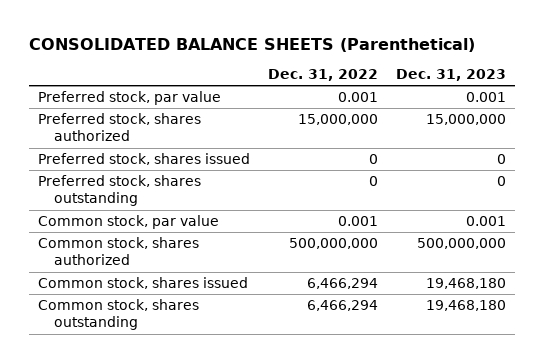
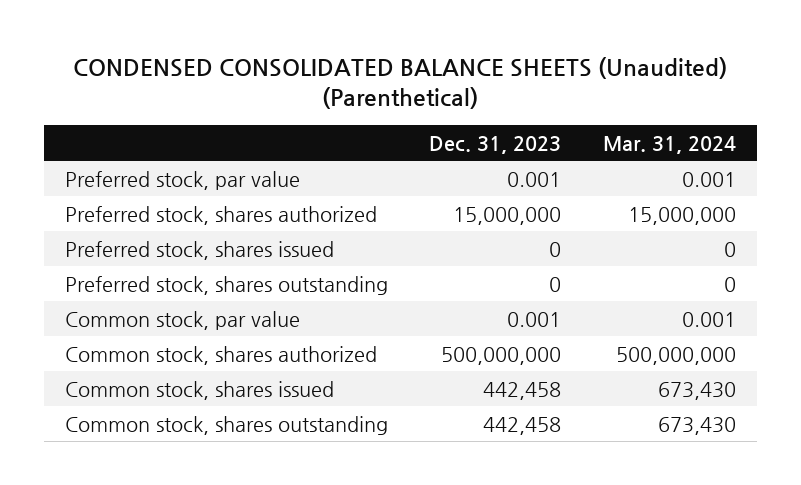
[28,37,475,52] CONSOLIDATED BALANCE SHEETS (Parenthetical) -> [73,56,728,110] CONDENSED CONSOLIDATED BALANCE SHEETS (Unaudited) (Parenthetical)
[268,68,379,81] Dec. 31, 2022 -> none
none -> [602,135,736,154] Mar. 31, 2024
[426,278,507,290] 19,468,180 -> [483,381,562,400] 442,458
[426,300,507,312] 19,468,180 -> [483,416,562,435] 442,458

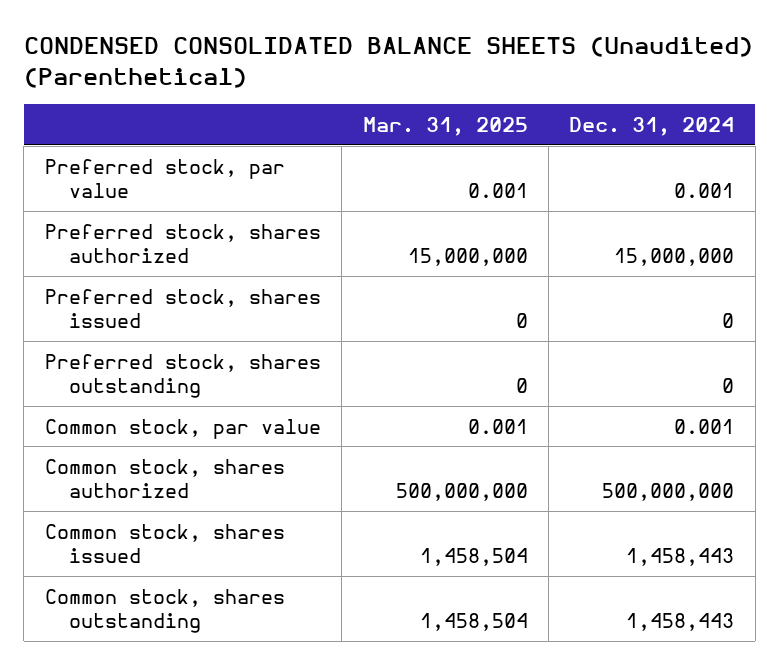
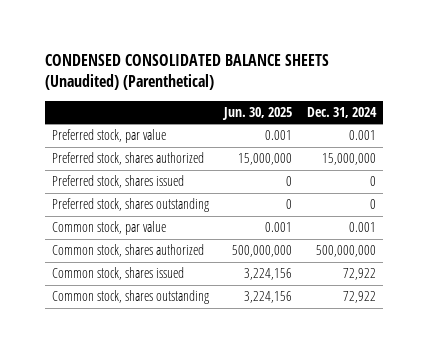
[362,116,528,136] Mar. 31, 2025 -> none
none -> [221,106,292,120] Jun. 30, 2025
[626,548,735,567] 1,458,443 -> [342,268,376,281] 72,922
[626,613,735,632] 1,458,443 -> [342,291,376,304] 72,922

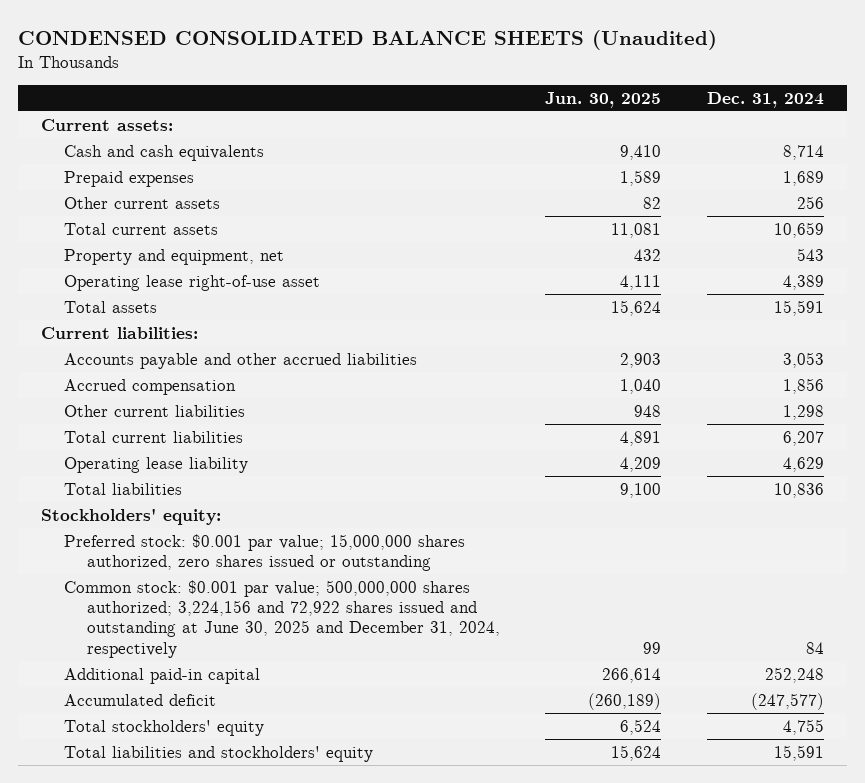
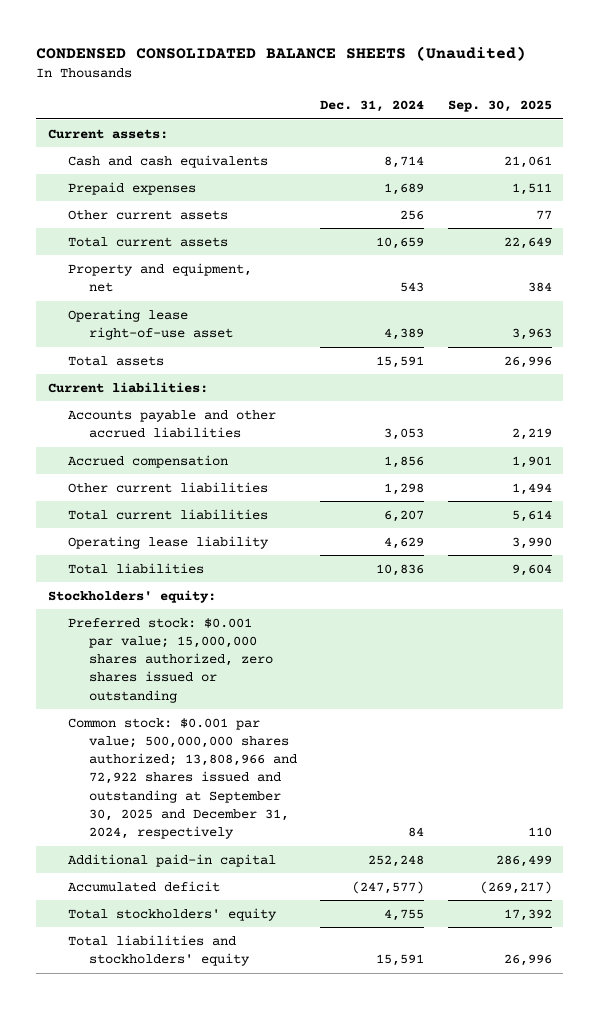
[545,91,662,108] Jun. 30, 2025 -> none
none -> [447,100,552,113] Sep. 30, 2025
[63,579,500,658] Common stock: $0.001 par value; 500,000,000 shares authorized; 3,224,156 and 72,922 shares issued and outstanding at June 30, 2025 and December 31, 2024, respectively -> [68,717,297,839] Common stock: $0.001 par value; 500,000,000 shares authorized; 13,808,966 and 72,922 shares issued and outstanding at September 30, 2025 and December 31, 2024, respectively

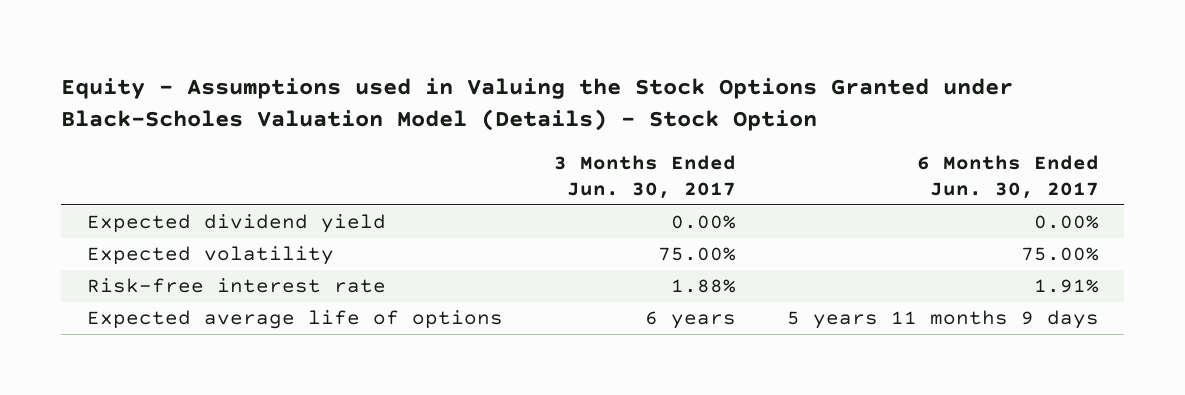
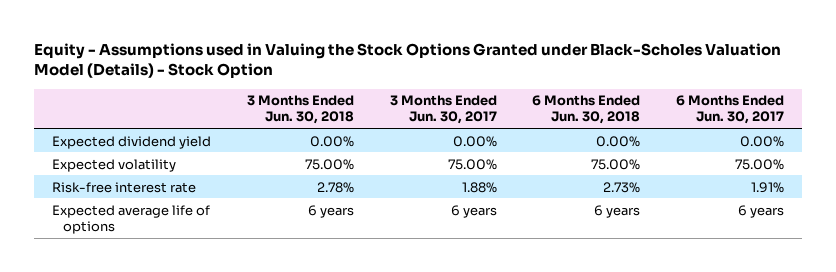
none -> [246,95,354,125] 3 Months Ended Jun. 30, 2018
none -> [532,95,641,125] 6 Months Ended Jun. 30, 2018
[786,310,1099,330] 5 years 11 months 9 days -> [738,204,785,218] 6 years

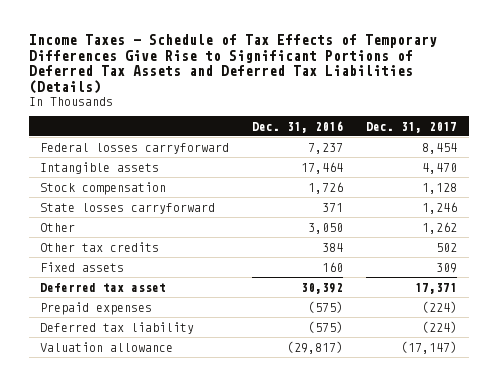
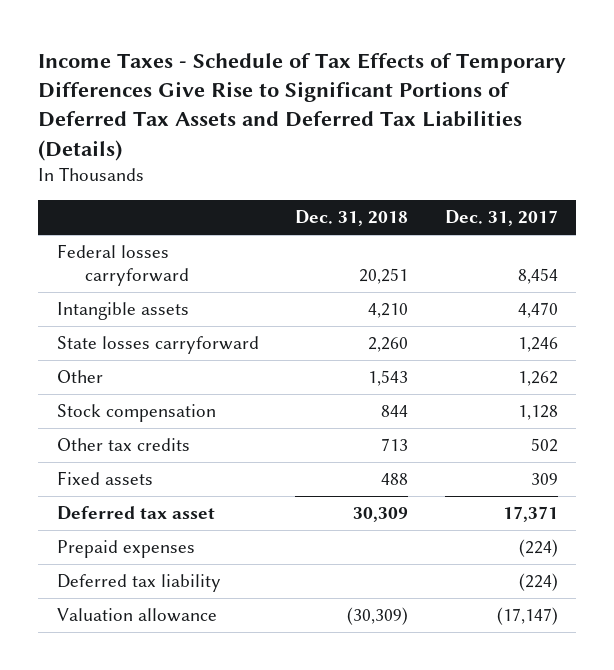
[252,120,344,133] Dec. 31, 2016 -> none
none -> [295,210,409,227] Dec. 31, 2018
[40,181,167,195] Stock compensation -> [56,404,216,423] Stock compensation

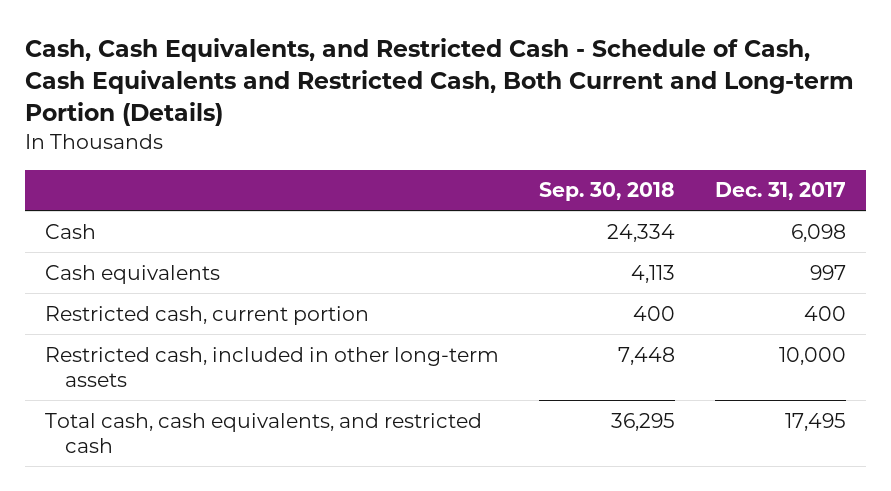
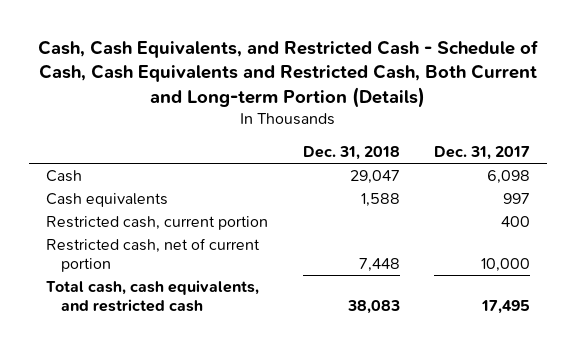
[539,182,676,202] Sep. 30, 2018 -> none
none -> [302,146,400,161] Dec. 31, 2018
[45,346,500,388] Restricted cash, included in other long-term assets -> [46,237,261,272] Restricted cash, net of current portion

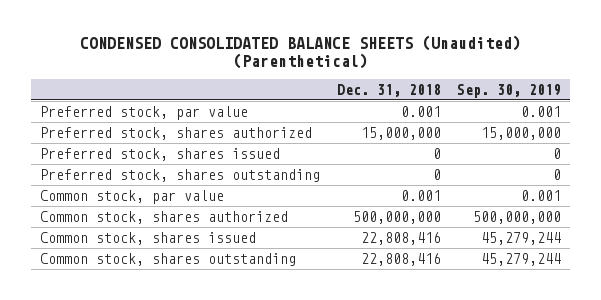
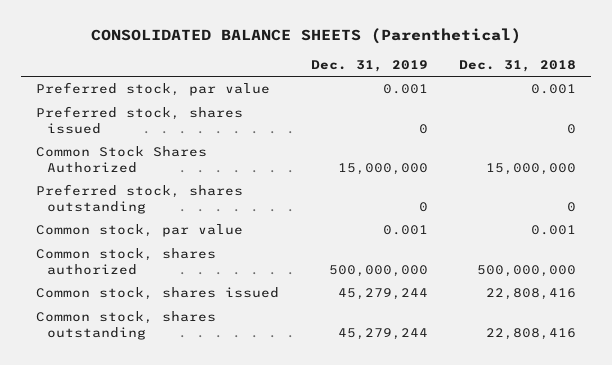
[79,35,521,70] CONDENSED CONSOLIDATED BALANCE SHEETS (Unaudited) (Parenthetical) -> [91,28,522,45] CONSOLIDATED BALANCE SHEETS (Parenthetical)
[457,83,562,98] Sep. 30, 2019 -> none
none -> [310,59,428,72] Dec. 31, 2019
[39,126,312,140] Preferred stock, shares authorized -> none
none -> [36,146,208,173] Common Stock Shares Authorized

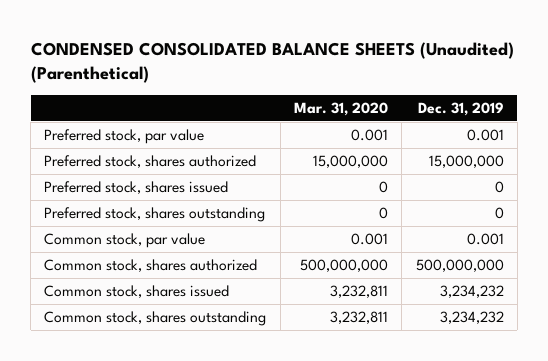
[91,28,522,45] CONSOLIDATED BALANCE SHEETS (Parenthetical) -> [30,41,514,84] CONDENSED CONSOLIDATED BALANCE SHEETS (Unaudited) (Parenthetical)
[458,59,576,72] Dec. 31, 2018 -> none
none -> [293,102,388,117] Mar. 31, 2020
none -> [44,155,257,169] Preferred stock, shares authorized
[36,146,208,173] Common Stock Shares Authorized -> none
[337,288,428,301] 45,279,244 -> [439,285,504,299] 3,234,232
[337,327,428,340] 45,279,244 -> [439,311,504,325] 3,234,232

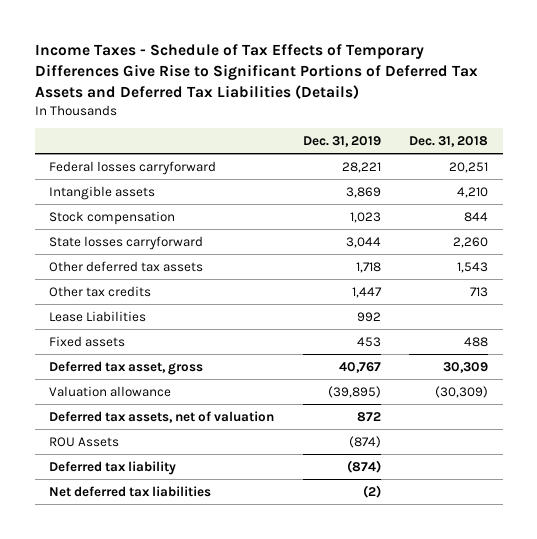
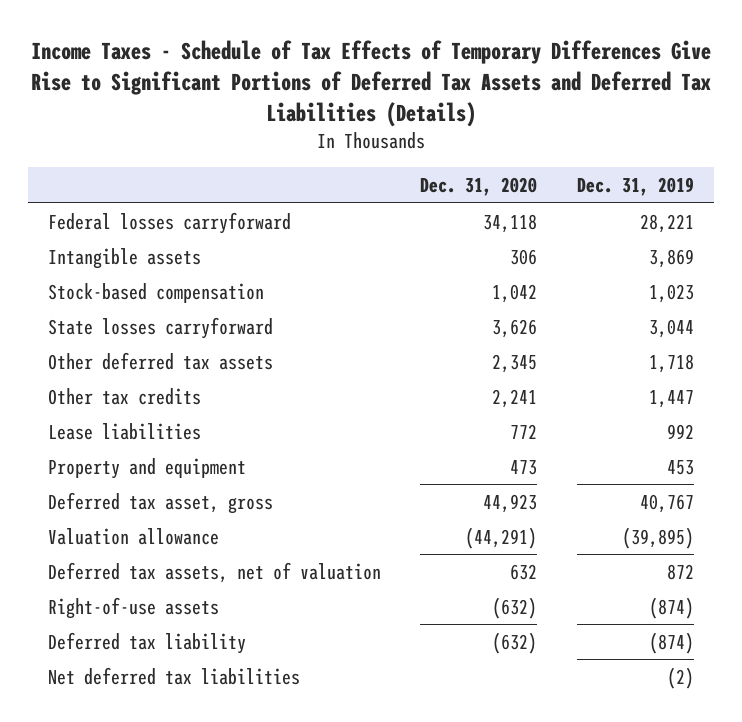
[409,135,489,147] Dec. 31, 2018 -> none
none -> [420,177,538,197] Dec. 31, 2020
[48,210,175,225] Stock compensation -> [47,282,264,303] Stock-based compensation
[48,310,146,322] Lease Liabilities -> [47,422,201,440] Lease liabilities
[48,335,125,347] Fixed assets -> [47,457,246,479] Property and equipment
[48,436,119,447] ROU Assets -> [47,596,219,619] Right-of-use assets

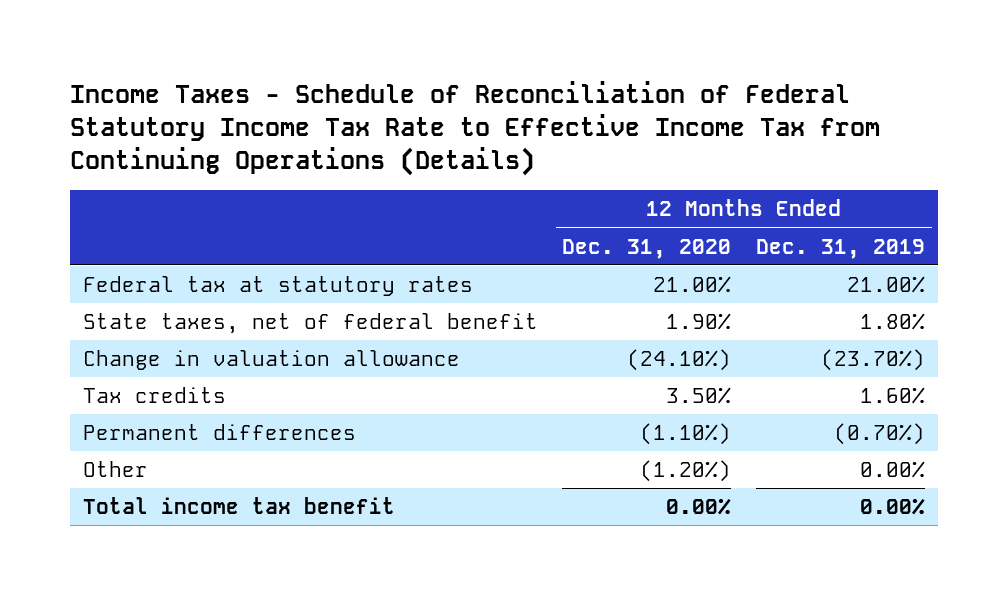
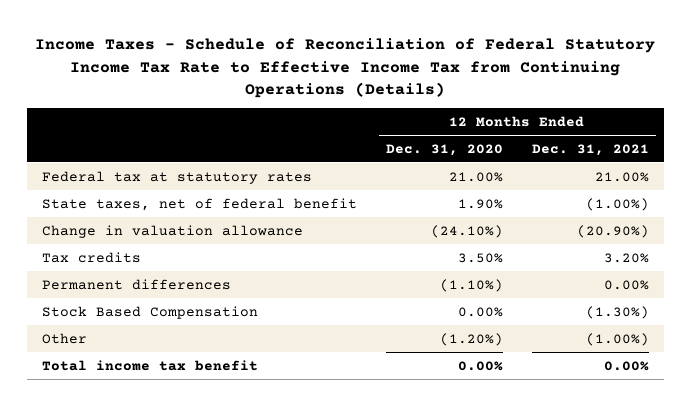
[756,238,926,259] Dec. 31, 2019 -> none
none -> [532,143,650,156] Dec. 31, 2021
none -> [41,305,258,319] Stock Based Compensation

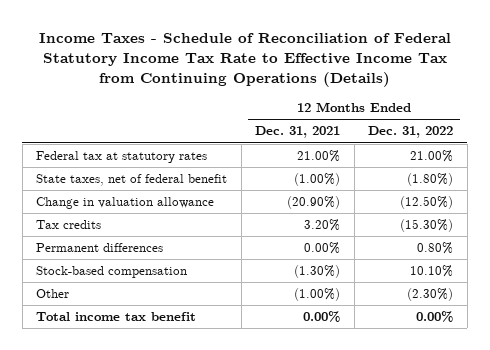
[385,143,503,156] Dec. 31, 2020 -> none
none -> [368,126,454,139] Dec. 31, 2022
[41,305,258,319] Stock Based Compensation -> [36,266,188,279] Stock-based compensation

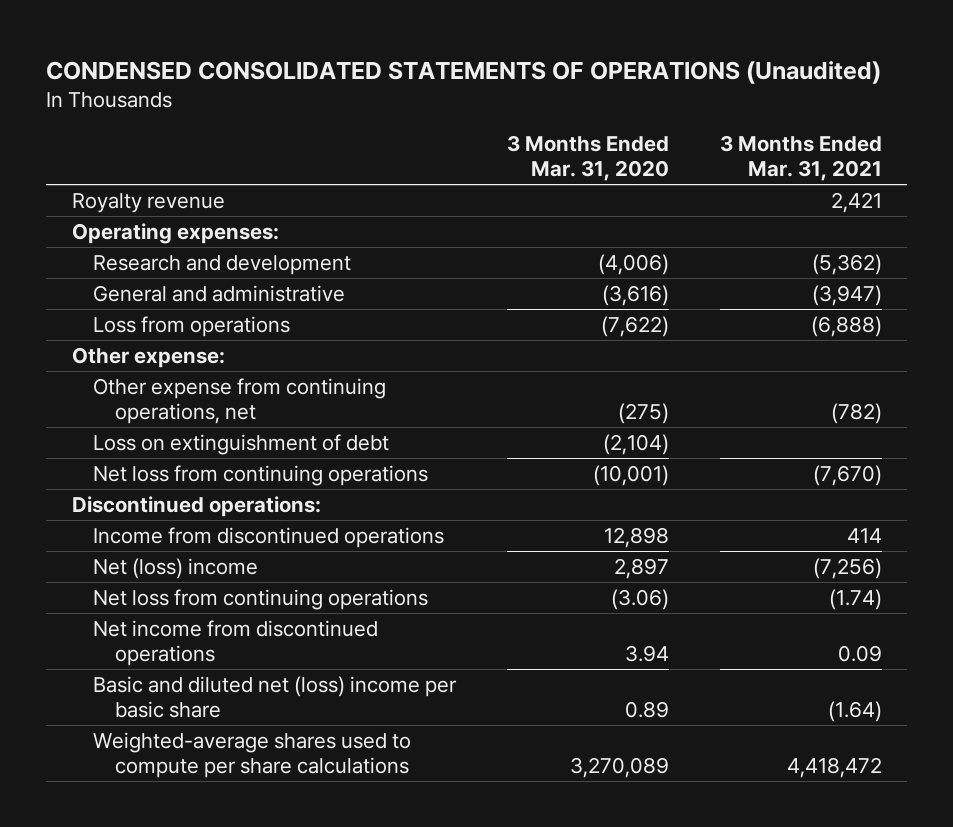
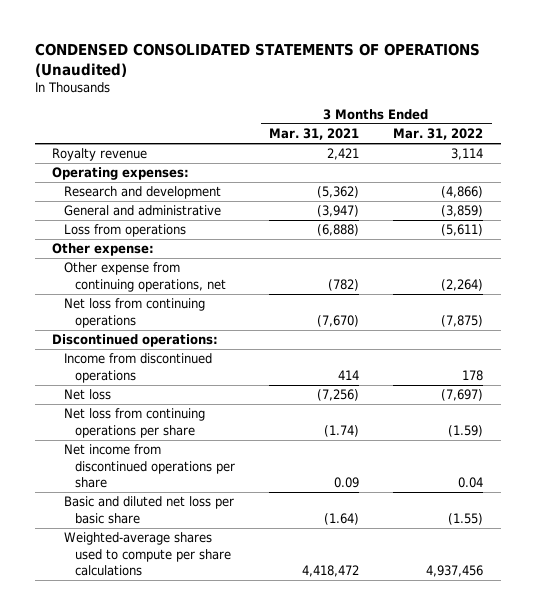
[506,135,669,182] 3 Months Ended Mar. 31, 2020 -> none
none -> [393,127,484,140] Mar. 31, 2022
[93,433,390,455] Loss on extinguishment of debt -> none
[93,557,259,579] Net (loss) income -> [63,389,111,401] Net loss
[93,588,429,610] Net loss from continuing operations -> [63,408,205,438] Net loss from continuing operations per share
[93,619,379,667] Net income from discontinued operations -> [63,444,235,488] Net income from discontinued operations per share
[93,675,458,719] Basic and diluted net (loss) income per basic share -> [63,496,234,524] Basic and diluted net loss per basic share

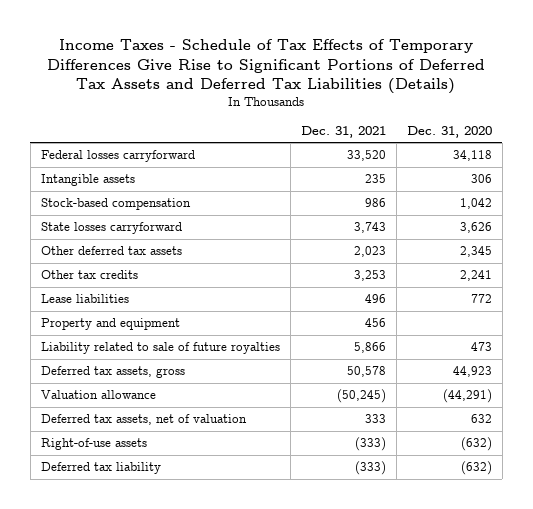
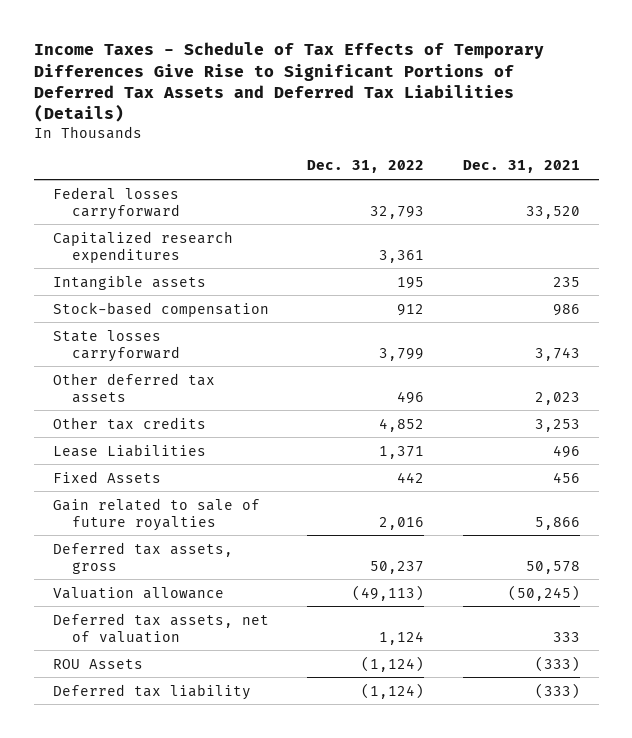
[406,125,492,138] Dec. 31, 2020 -> none
none -> [307,160,425,174] Dec. 31, 2022
none -> [52,230,233,263] Capitalized research expenditures
[40,294,129,304] Lease liabilities -> [52,443,206,457] Lease Liabilities
[40,318,180,331] Property and equipment -> [52,470,161,483] Fixed Assets
[40,342,280,355] Liability related to sale of future royalties -> [52,497,260,531] Gain related to sale of future royalties
[40,438,147,451] Right-of-use assets -> [52,658,143,669] ROU Assets

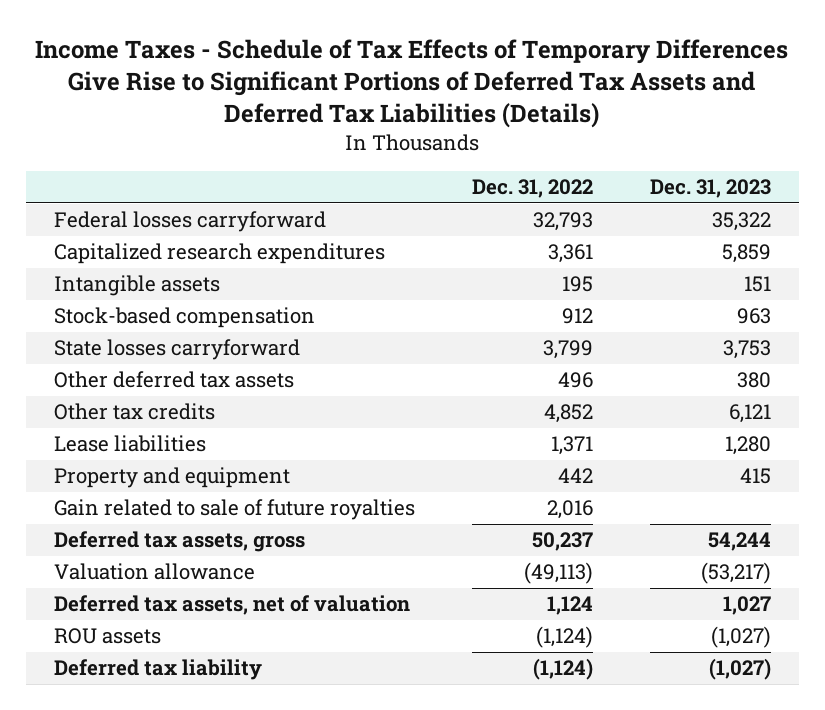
[462,160,580,174] Dec. 31, 2021 -> none
none -> [649,179,771,199] Dec. 31, 2023
[52,443,206,457] Lease Liabilities -> [54,435,207,453] Lease liabilities
[52,470,161,483] Fixed Assets -> [54,467,291,489] Property and equipment
[52,658,143,669] ROU Assets -> [54,628,162,645] ROU assets

